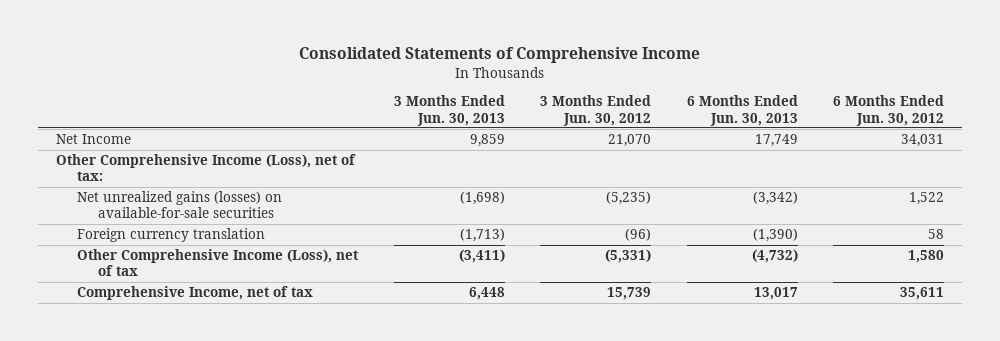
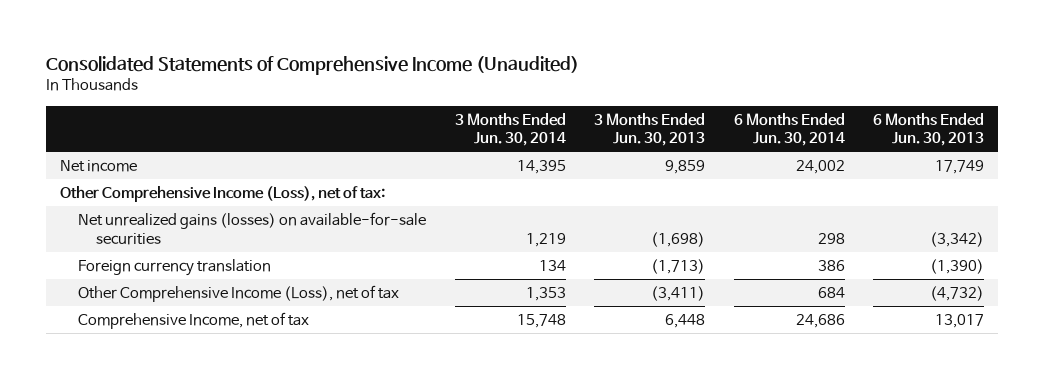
[298,47,700,64] Consolidated Statements of Comprehensive Income -> [46,55,580,75] Consolidated Statements of Comprehensive Income (Unaudited)
[540,95,652,126] 3 Months Ended Jun. 30, 2012 -> none
[833,95,945,126] 6 Months Ended Jun. 30, 2012 -> none
none -> [454,112,566,147] 3 Months Ended Jun. 30, 2014
none -> [733,112,845,147] 6 Months Ended Jun. 30, 2014
[55,134,131,145] Net Income -> [60,160,138,173] Net income

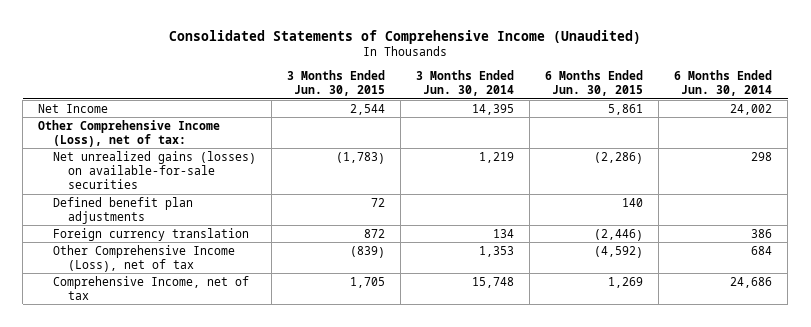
[594,112,706,147] 3 Months Ended Jun. 30, 2013 -> none
[872,112,984,147] 6 Months Ended Jun. 30, 2013 -> none
none -> [287,70,386,97] 3 Months Ended Jun. 30, 2015
none -> [545,70,644,97] 6 Months Ended Jun. 30, 2015
[60,160,138,173] Net income -> [38,103,109,113] Net Income
none -> [53,196,194,224] Defined benefit plan adjustments

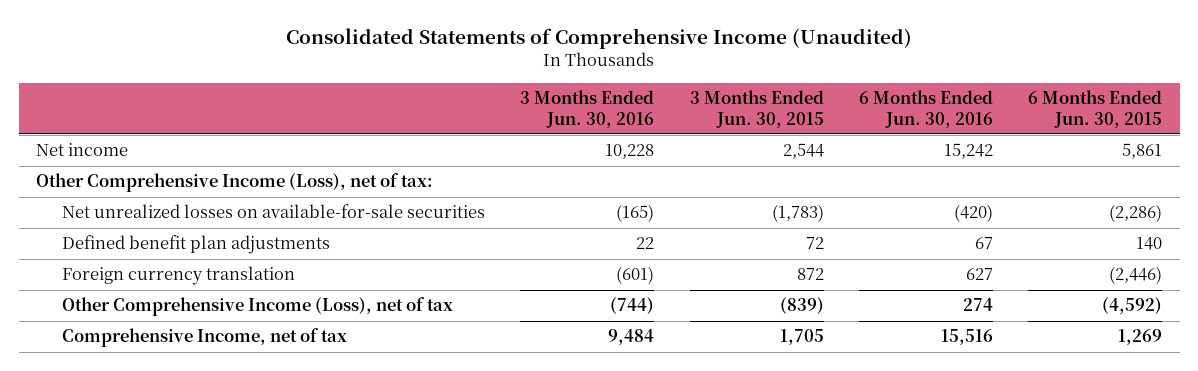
[416,70,515,97] 3 Months Ended Jun. 30, 2014 -> none
[674,70,773,97] 6 Months Ended Jun. 30, 2014 -> none
none -> [520,90,655,128] 3 Months Ended Jun. 30, 2016
none -> [858,90,993,128] 6 Months Ended Jun. 30, 2016
[38,103,109,113] Net Income -> [36,143,129,157] Net income
[53,150,257,190] Net unrealized gains (losses) on available-for-sale securities -> [62,204,486,219] Net unrealized losses on available-for-sale securities

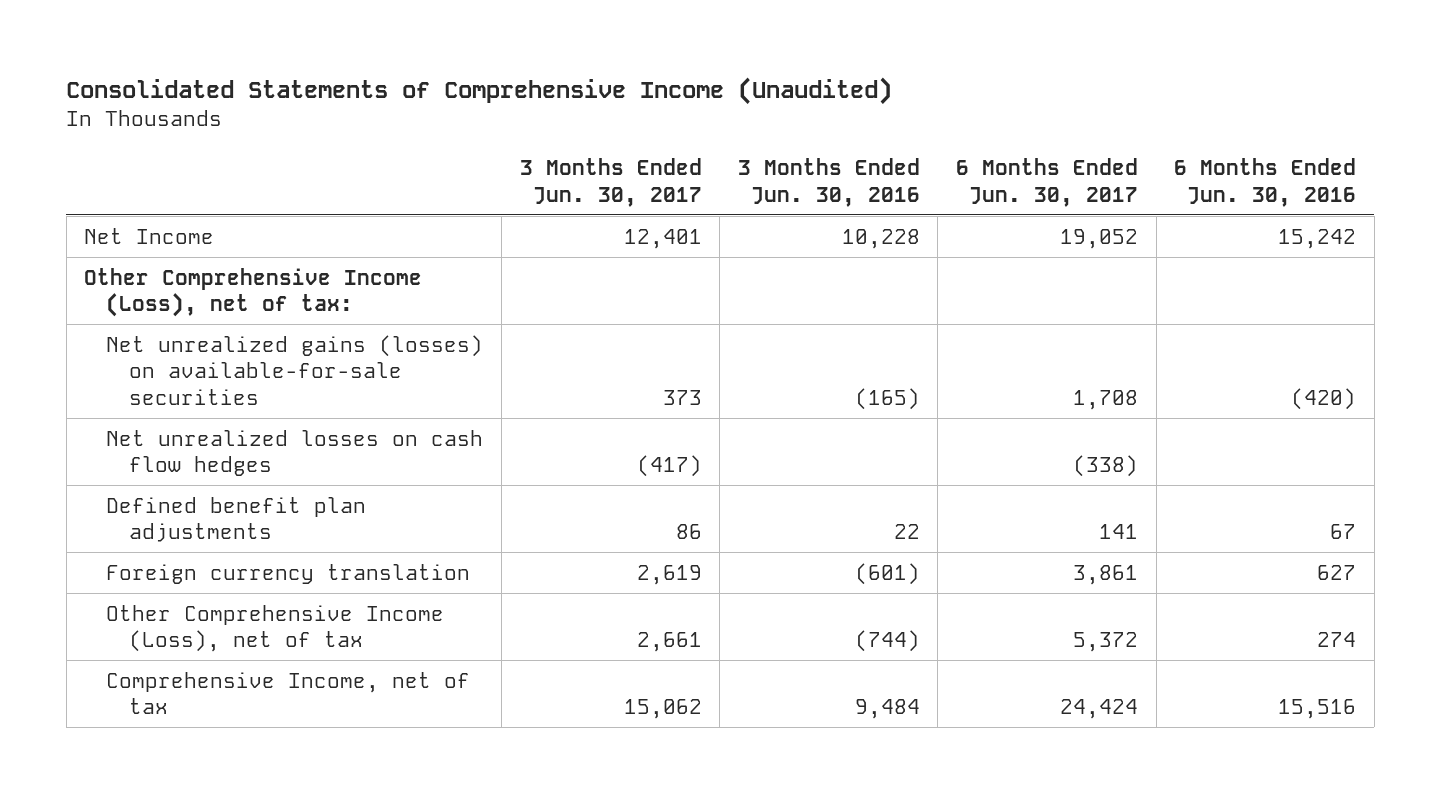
[689,90,824,128] 3 Months Ended Jun. 30, 2015 -> none
[1028,90,1163,128] 6 Months Ended Jun. 30, 2015 -> none
none -> [519,157,702,207] 3 Months Ended Jun. 30, 2017
none -> [955,157,1138,207] 6 Months Ended Jun. 30, 2017
[36,143,129,157] Net income -> [84,227,215,244] Net Income
[62,204,486,219] Net unrealized losses on available-for-sale securities -> [106,334,484,406] Net unrealized gains (losses) on available-for-sale securities
none -> [106,429,484,477] Net unrealized losses on cash flow hedges

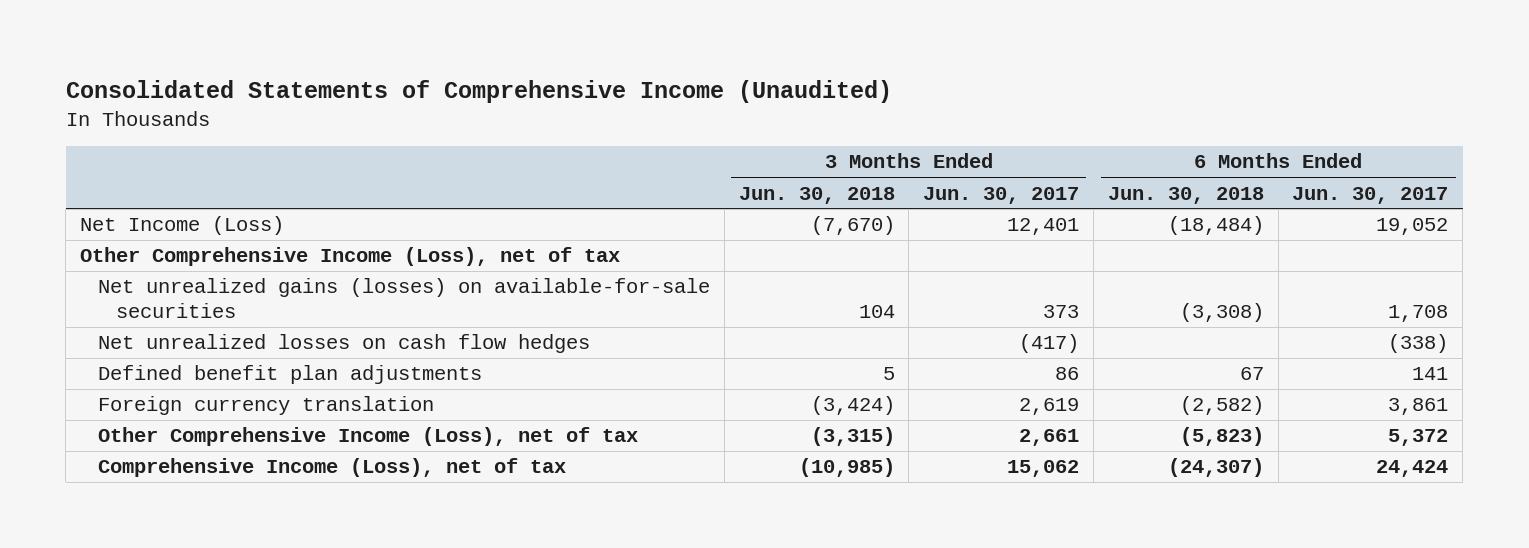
[737,157,920,207] 3 Months Ended Jun. 30, 2016 -> none
[1174,157,1357,207] 6 Months Ended Jun. 30, 2016 -> none
none -> [738,186,895,204] Jun. 30, 2018
none -> [1107,186,1264,204] Jun. 30, 2018
[84,227,215,244] Net Income -> [80,216,285,236] Net Income (Loss)
[84,267,423,318] Other Comprehensive Income (Loss), net of tax: -> [80,247,621,267] Other Comprehensive Income (Loss), net of tax
[106,671,471,715] Comprehensive Income, net of tax -> [97,458,566,478] Comprehensive Income (Loss), net of tax

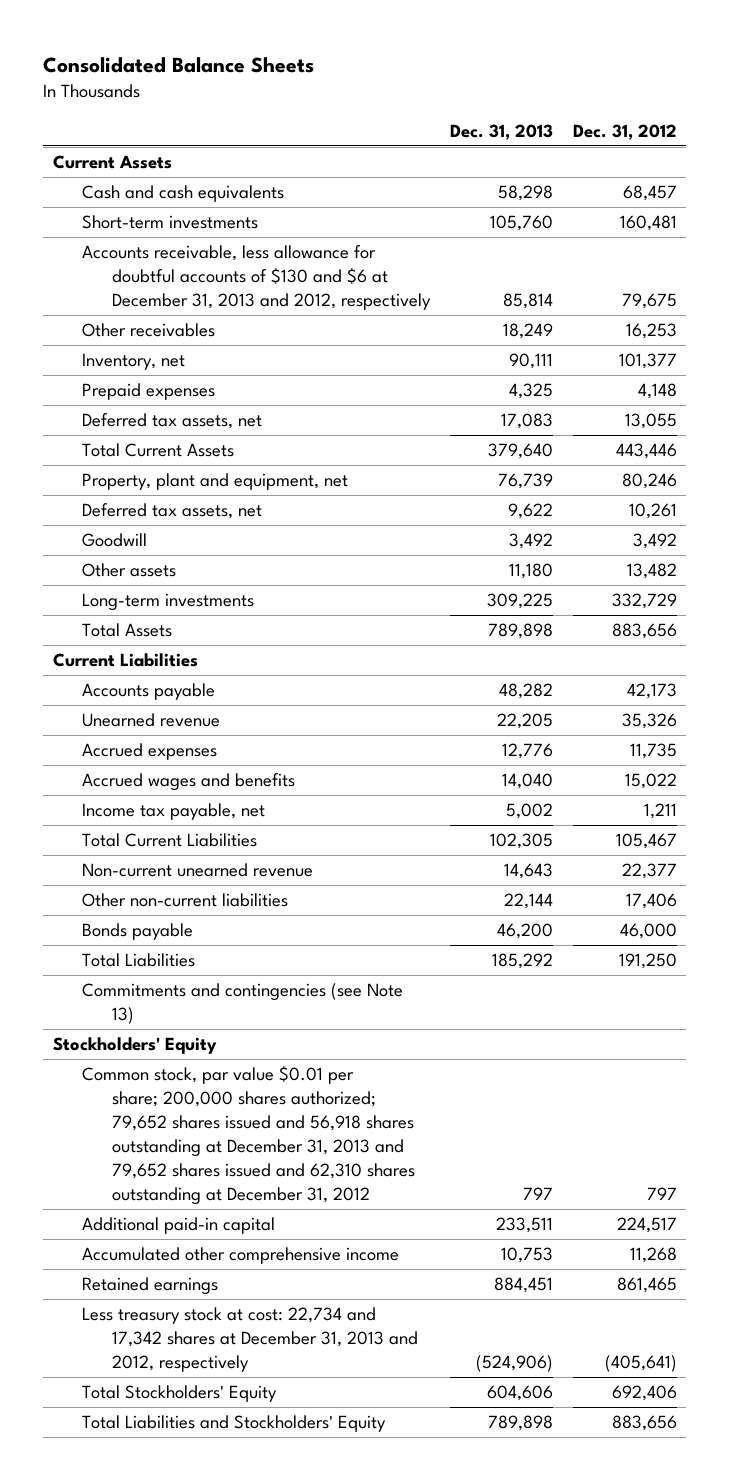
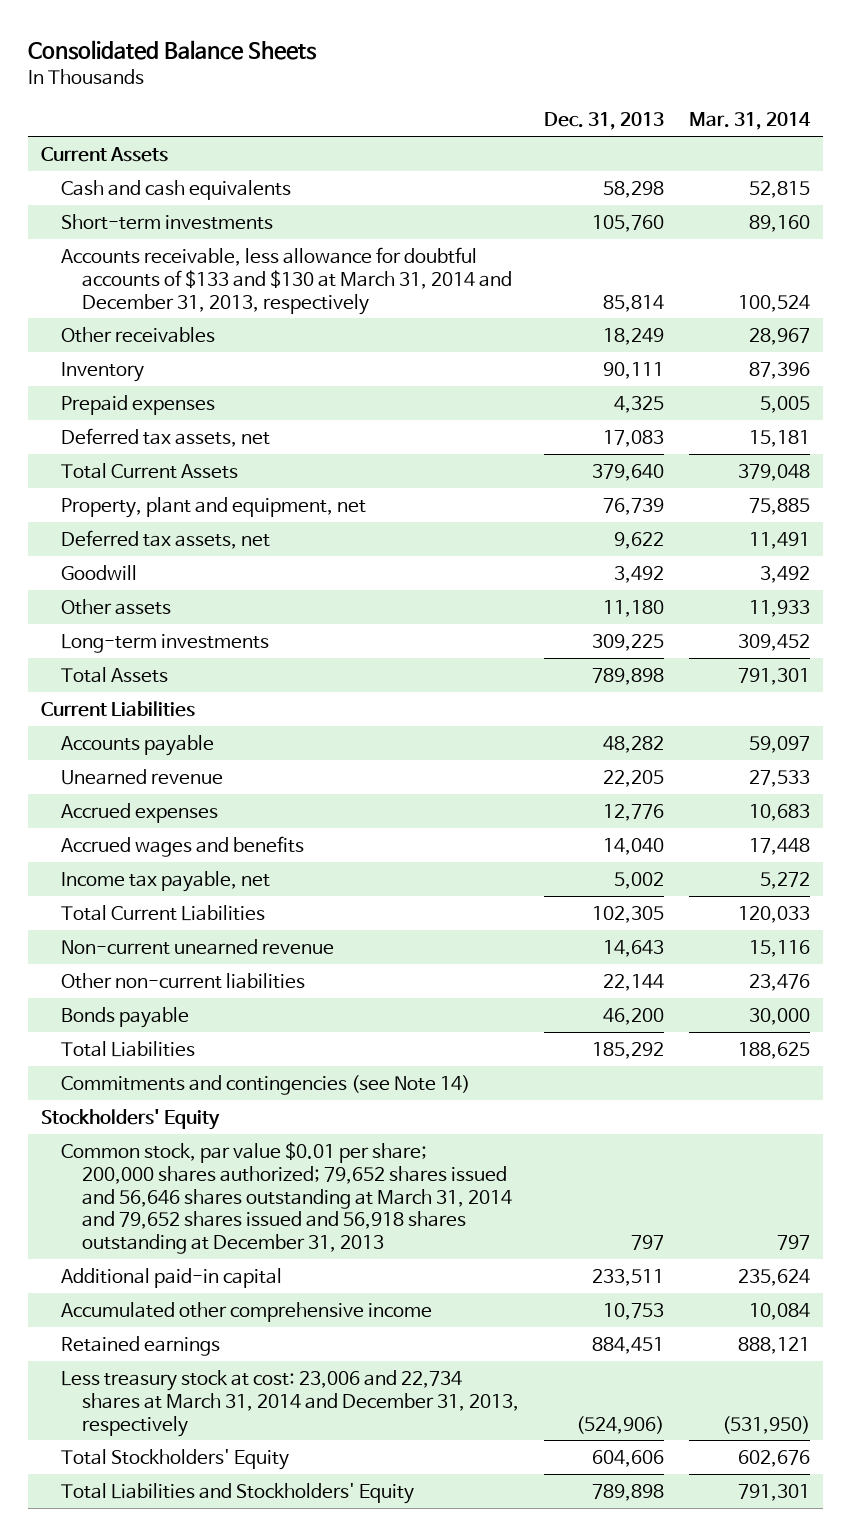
[572,123,677,140] Dec. 31, 2012 -> none
none -> [689,112,812,131] Mar. 31, 2014
[82,245,431,311] Accounts receivable, less allowance for doubtful accounts of $130 and $6 at December 31, 2013 and 2012, respectively -> [61,246,512,315] Accounts receivable, less allowance for doubtful accounts of $133 and $130 at March 31, 2014 and December 31, 2013, respectively
[82,353,186,371] Inventory, net -> [61,361,145,382] Inventory
[82,983,404,1025] Commitments and contingencies (see Note 13) -> [61,1074,471,1095] Commitments and contingencies (see Note 14)
[82,1065,415,1205] Common stock, par value $0.01 per share; 200,000 shares authorized; 79,652 shares issued and 56,918 shares outstanding at December 31, 2013 and 79,652 shares issued and 62,310 shares outstanding at December 31, 2012 -> [61,1141,512,1255] Common stock, par value $0.01 per share; 200,000 shares authorized; 79,652 shares issued and 56,646 shares outstanding at March 31, 2014 and 79,652 shares issued and 56,918 shares outstanding at December 31, 2013
[82,1307,418,1373] Less treasury stock at cost: 22,734 and 17,342 shares at December 31, 2013 and 2012, respectively -> [61,1369,519,1437] Less treasury stock at cost: 23,006 and 22,734 shares at March 31, 2014 and December 31, 2013, respectively

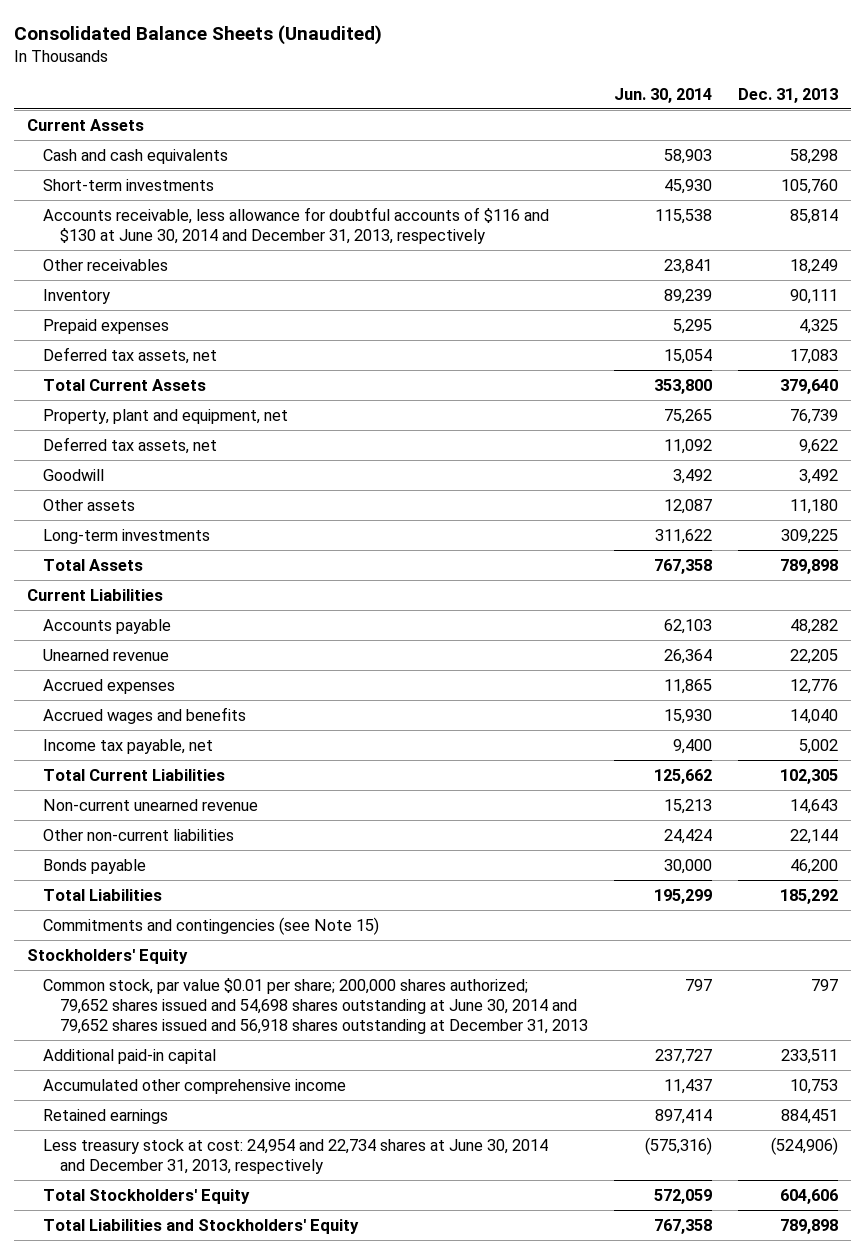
[28,39,318,60] Consolidated Balance Sheets -> [13,24,382,45] Consolidated Balance Sheets (Unaudited)
[689,112,812,131] Mar. 31, 2014 -> none
none -> [613,87,712,103] Jun. 30, 2014
[61,246,512,315] Accounts receivable, less allowance for doubtful accounts of $133 and $130 at March 31, 2014 and December 31, 2013, respectively -> [43,206,550,244] Accounts receivable, less allowance for doubtful accounts of $116 and $130 at June 30, 2014 and December 31, 2013, respectively
[61,1074,471,1095] Commitments and contingencies (see Note 14) -> [43,916,380,935] Commitments and contingencies (see Note 15)
[61,1141,512,1255] Common stock, par value $0.01 per share; 200,000 shares authorized; 79,652 shares issued and 56,646 shares outstanding at March 31, 2014 and 79,652 shares issued and 56,918 shares outstanding at December 31, 2013 -> [43,977,588,1034] Common stock, par value $0.01 per share; 200,000 shares authorized; 79,652 shares issued and 54,698 shares outstanding at June 30, 2014 and 79,652 shares issued and 56,918 shares outstanding at December 31, 2013
[61,1369,519,1437] Less treasury stock at cost: 23,006 and 22,734 shares at March 31, 2014 and December 31, 2013, respectively -> [43,1138,549,1174] Less treasury stock at cost: 24,954 and 22,734 shares at June 30, 2014 and December 31, 2013, respectively

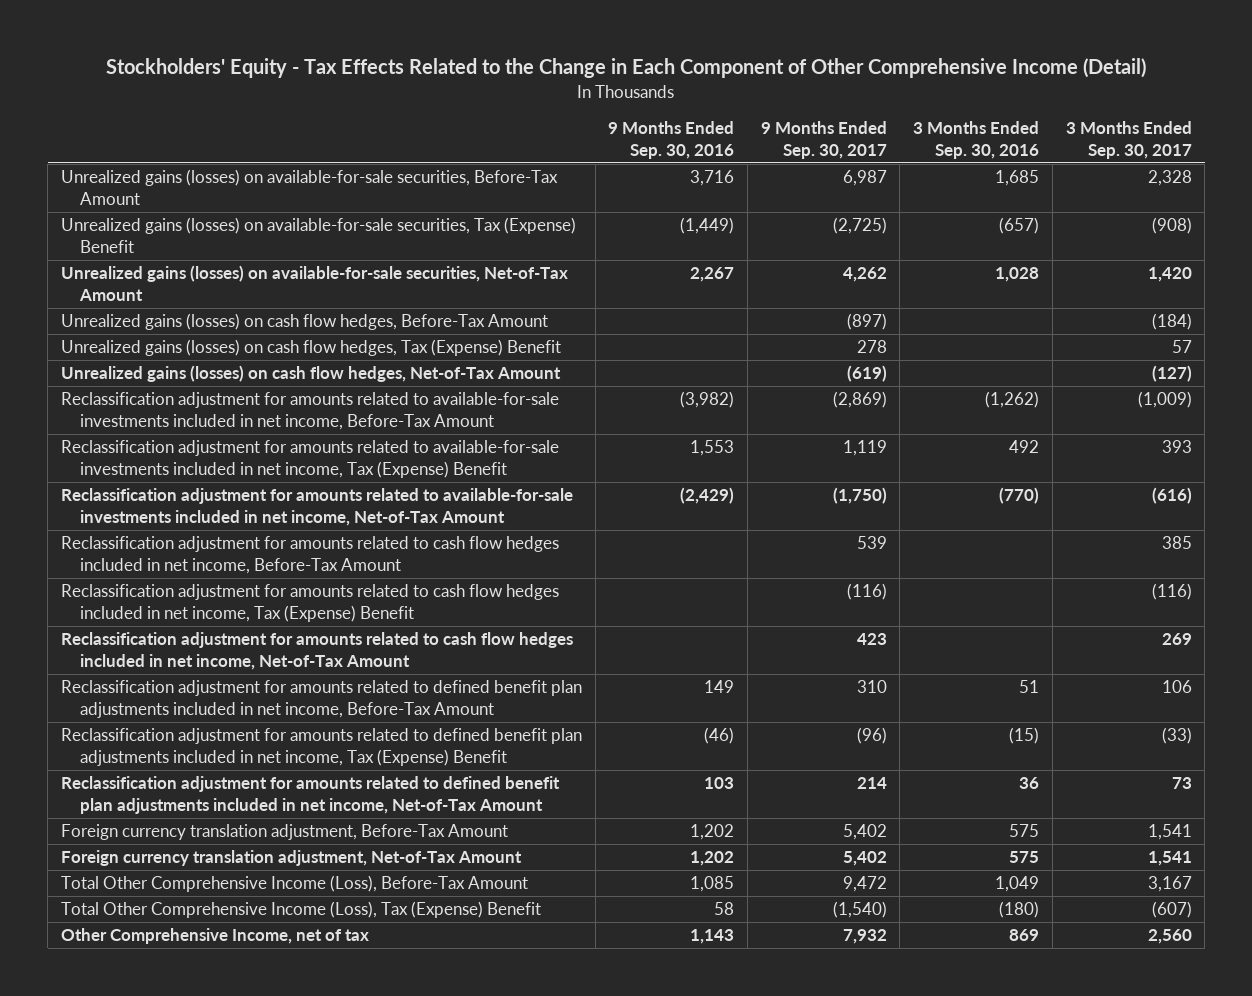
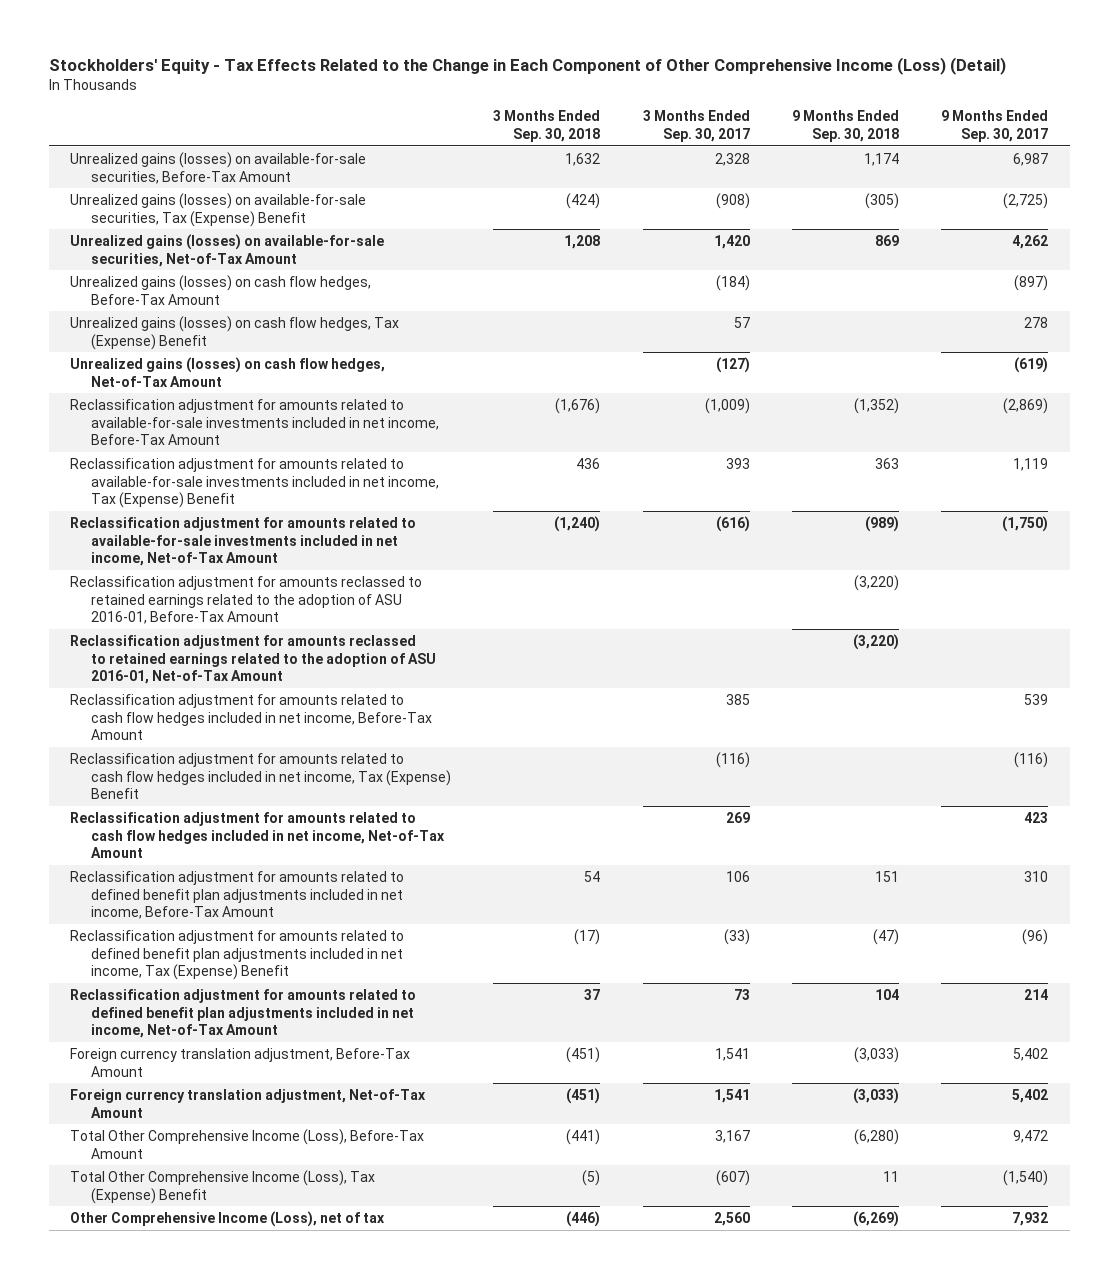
[106,58,1147,79] Stockholders' Equity - Tax Effects Related to the Change in Each Component of Other Comprehensive Income (Detail) -> [48,56,1006,75] Stockholders' Equity - Tax Effects Related to the Change in Each Component of Other Comprehensive Income (Loss) (Detail)
[608,121,735,159] 9 Months Ended Sep. 30, 2016 -> none
[913,121,1040,159] 3 Months Ended Sep. 30, 2016 -> none
none -> [493,110,601,142] 3 Months Ended Sep. 30, 2018
none -> [791,110,899,142] 9 Months Ended Sep. 30, 2018
none -> [70,575,423,625] Reclassification adjustment for amounts reclassed to retained earnings related to the adoption of ASU 2016-01, Before-Tax Amount
none -> [70,634,436,685] Reclassification adjustment for amounts reclassed to retained earnings related to the adoption of ASU 2016-01, Net-of-Tax Amount
[60,928,369,945] Other Comprehensive Income, net of tax -> [70,1210,386,1227] Other Comprehensive Income (Loss), net of tax

